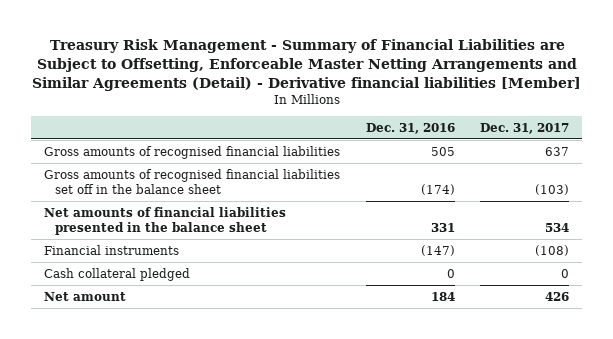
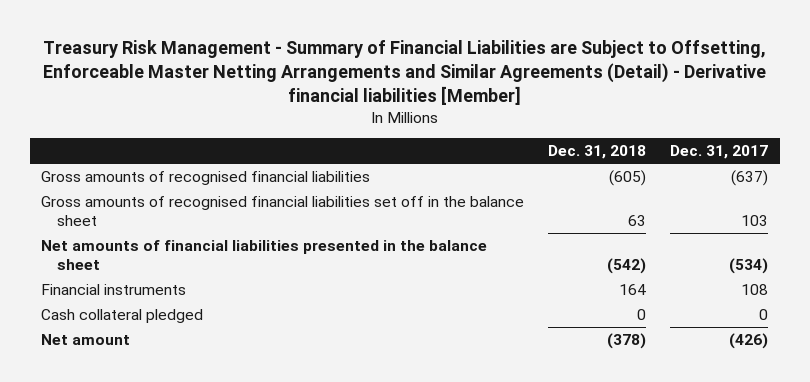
[365,123,455,135] Dec. 31, 2016 -> none
none -> [548,145,647,160] Dec. 31, 2018
[545,146,570,156] 637 -> [731,170,769,187] (637)
[535,184,570,196] (103) -> [741,214,769,226] 103
[545,223,570,233] 534 -> [729,257,769,274] (534)
[535,244,570,256] (108) -> [741,284,769,296] 108
[545,291,570,301] 426 -> [729,333,769,350] (426)

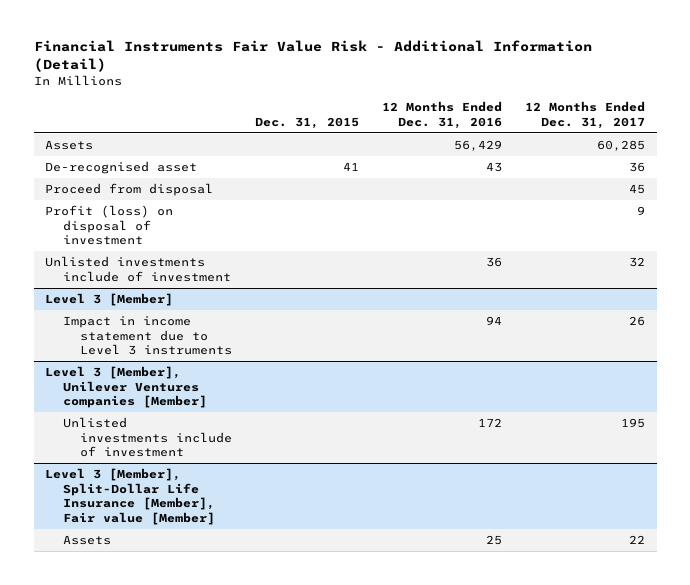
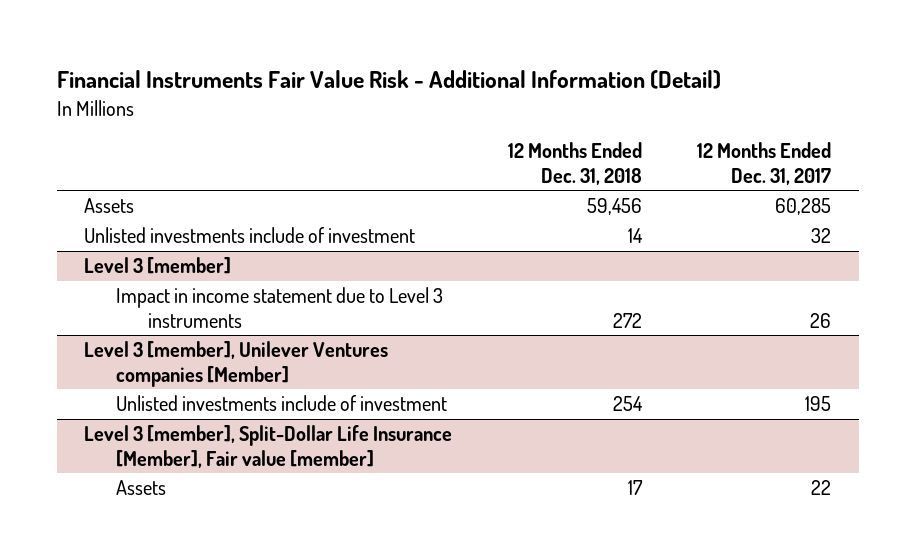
[255,116,360,129] Dec. 31, 2015 -> none
[382,101,503,129] 12 Months Ended Dec. 31, 2016 -> none
none -> [507,142,642,185] 12 Months Ended Dec. 31, 2018
[45,161,198,175] De-recognised asset -> none
[45,183,214,197] Proceed from disposal -> none
[45,205,174,246] Profit (loss) on disposal of investment -> none
[45,293,174,307] Level 3 [Member] -> [84,257,232,275] Level 3 [member]
[45,366,207,409] Level 3 [Member], Unilever Ventures companies [Member] -> [84,341,389,387] Level 3 [member], Unilever Ventures companies [Member]
[45,468,215,525] Level 3 [Member], Split-Dollar Life Insurance [Member], Fair value [Member] -> [84,425,453,468] Level 3 [member], Split-Dollar Life Insurance [Member], Fair value [member]

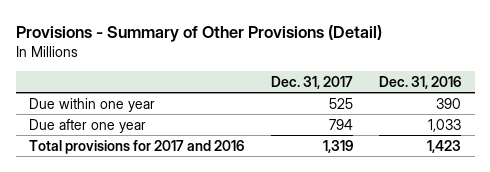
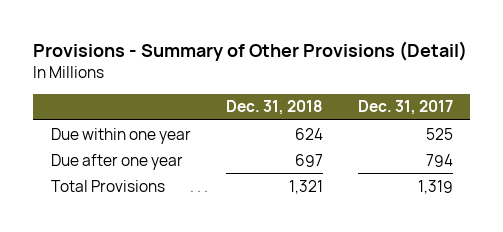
[379,75,462,89] Dec. 31, 2016 -> none
none -> [225,100,323,116] Dec. 31, 2018
[29,139,245,154] Total provisions for 2017 and 2016 -> [50,179,165,192] Total Provisions

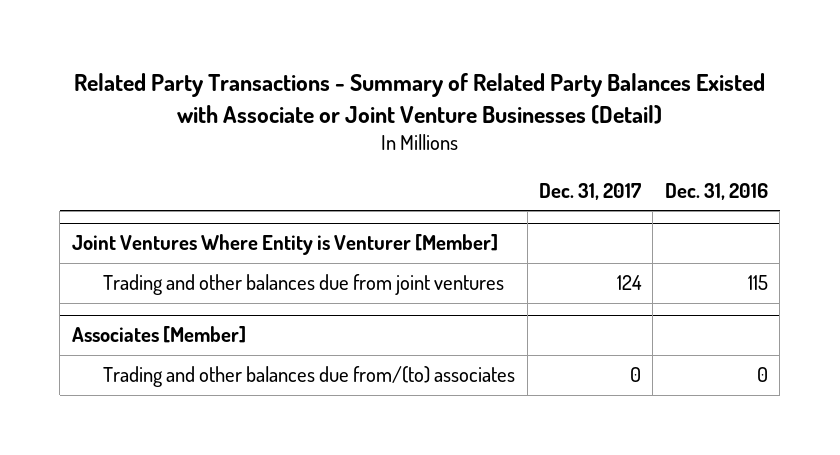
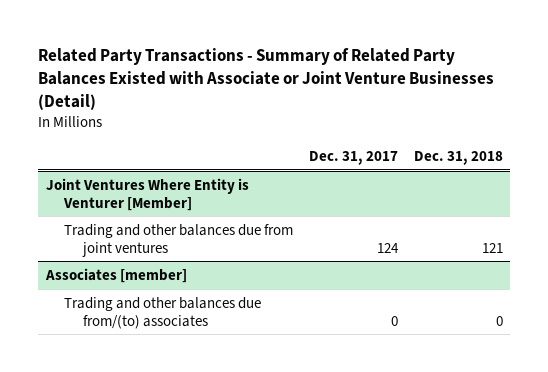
[664,182,768,200] Dec. 31, 2016 -> none
none -> [413,150,503,165] Dec. 31, 2018
[71,326,246,344] Associates [Member] -> [44,267,187,283] Associates [member]

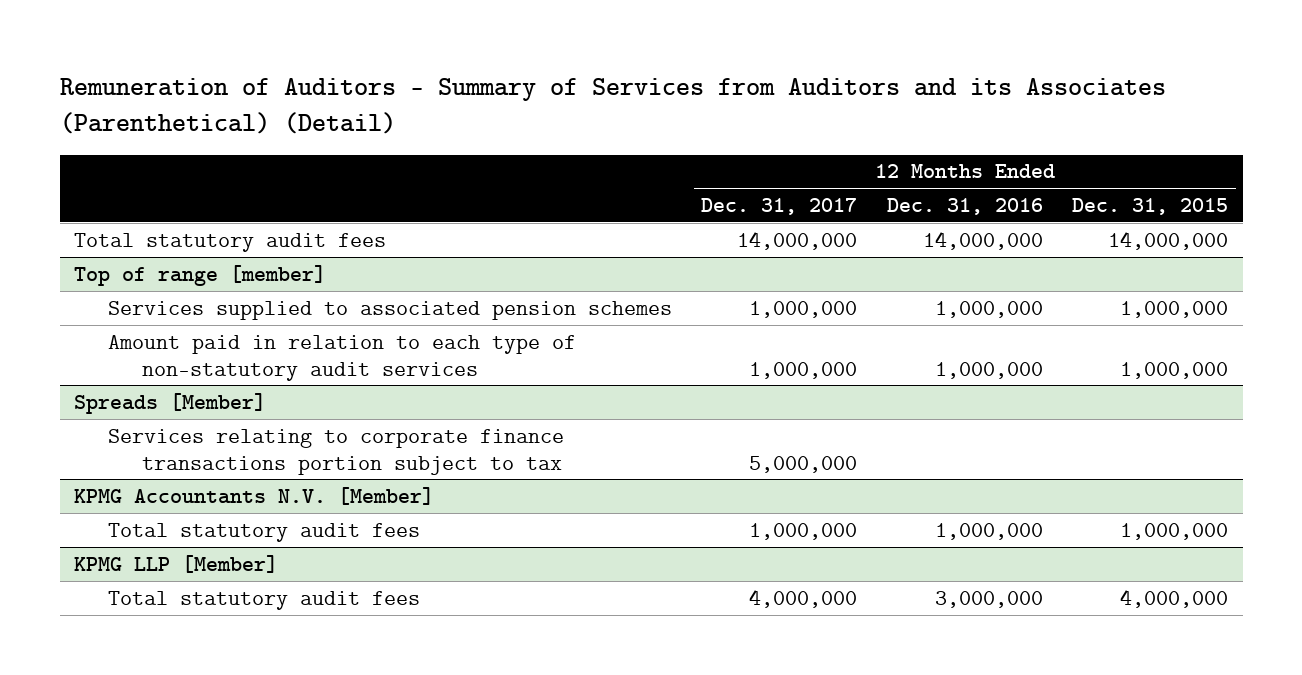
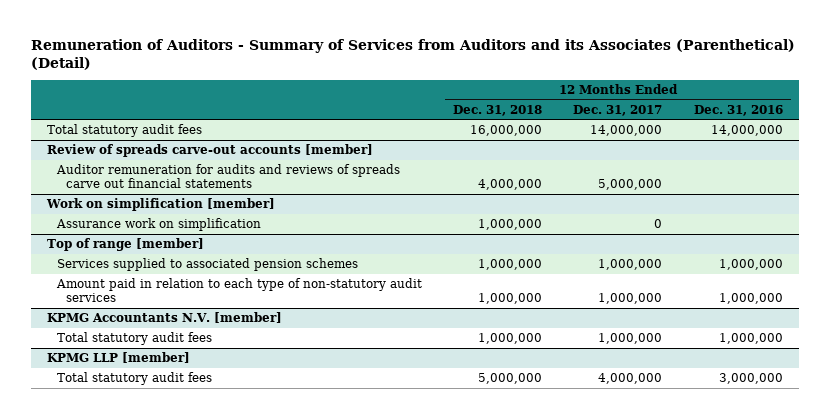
[1072,197,1229,215] Dec. 31, 2015 -> none
none -> [453,104,543,116] Dec. 31, 2018
none -> [46,144,373,158] Review of spreads carve-out accounts [member]
none -> [55,164,400,189] Auditor remuneration for audits and reviews of spreads carve out financial statements
none -> [45,198,275,212] Work on simplification [member]
none -> [55,218,261,232] Assurance work on simplification
[74,392,267,414] Spreads [Member] -> none
[107,428,564,475] Services relating to corporate finance transactions portion subject to tax -> none
[74,486,435,505] KPMG Accountants N.V. [Member] -> [46,312,282,324] KPMG Accountants N.V. [member]
[74,554,279,573] KPMG LLP [Member] -> [46,352,190,364] KPMG LLP [member]

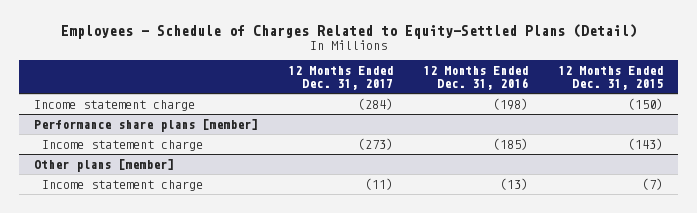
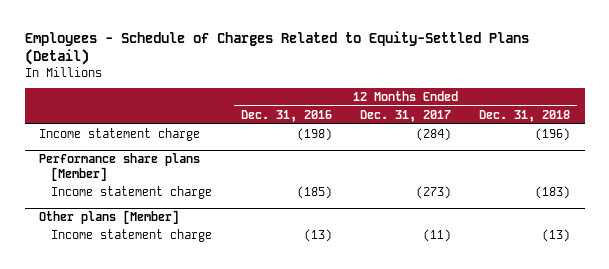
[557,66,663,90] 12 Months Ended Dec. 31, 2015 -> none
none -> [479,109,571,122] Dec. 31, 2018
[34,119,259,133] Performance share plans [member] -> [38,153,200,181] Performance share plans [Member]
[34,159,175,173] Other plans [member] -> [38,210,179,225] Other plans [Member]

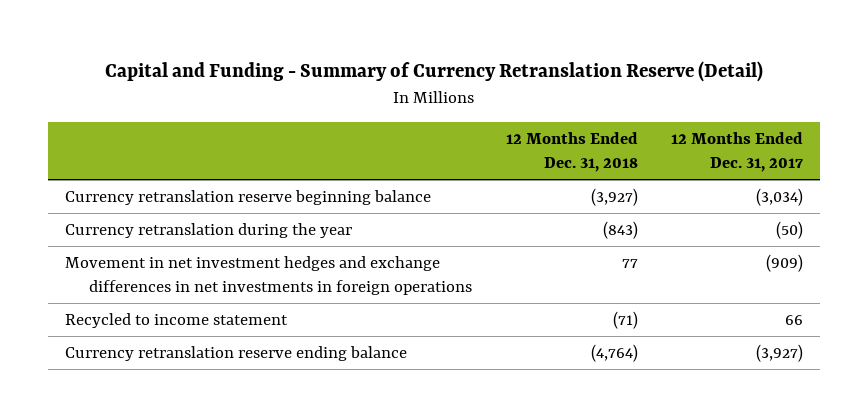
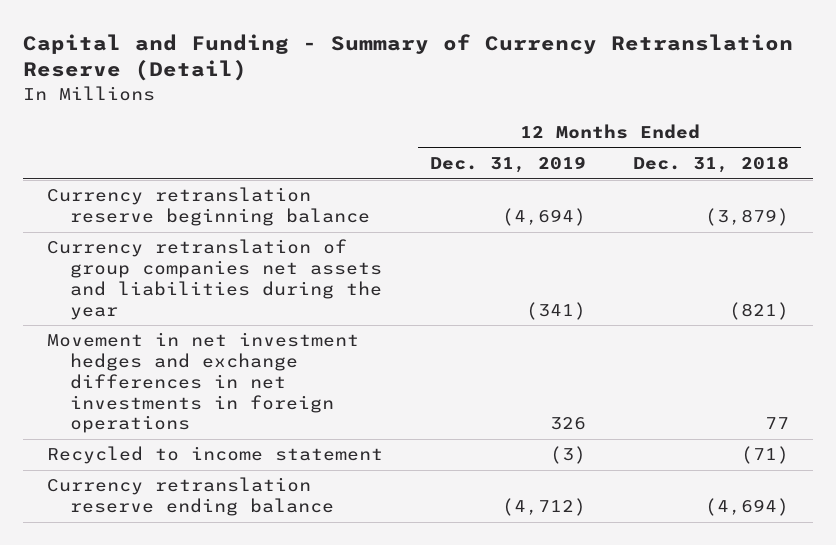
[671,132,804,173] 12 Months Ended Dec. 31, 2017 -> none
none -> [429,156,586,174] Dec. 31, 2019
[590,188,638,207] (3,927) -> [705,208,790,227] (3,879)
[64,223,352,239] Currency retranslation during the year -> [46,239,382,320] Currency retranslation of group companies net assets and liabilities during the year
[602,221,638,240] (843) -> [729,301,790,320] (821)
[590,344,638,363] (4,764) -> [705,498,790,517] (4,694)

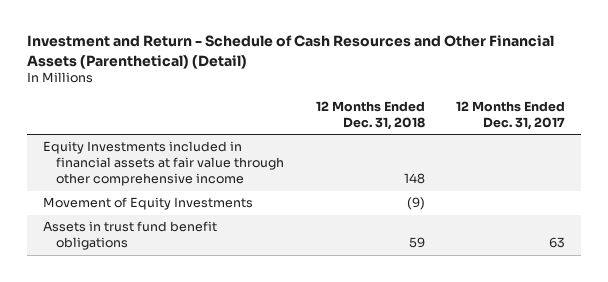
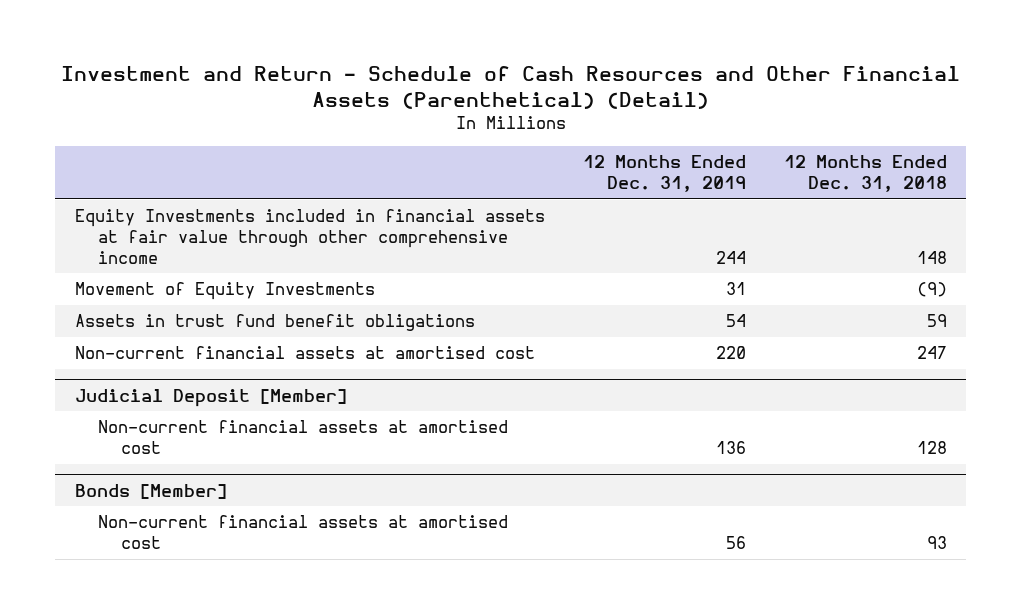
[456,100,566,130] 12 Months Ended Dec. 31, 2017 -> none
none -> [582,155,746,193] 12 Months Ended Dec. 31, 2019
none -> [74,346,535,360] Non-current financial assets at amortised cost
none -> [74,388,347,407] Judicial Deposit [Member]
none -> [97,420,508,455] Non-current financial assets at amortised cost
none -> [74,483,227,499] Bonds [Member]
none -> [97,515,508,550] Non-current financial assets at amortised cost

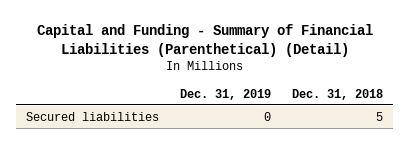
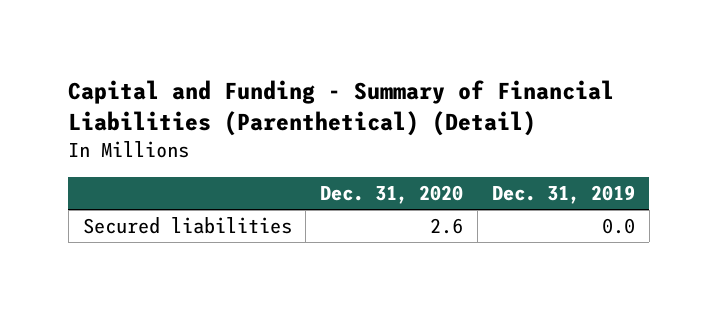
[291,88,383,100] Dec. 31, 2018 -> none
none -> [320,184,464,204] Dec. 31, 2020
[264,112,272,122] 0 -> [601,218,635,235] 0.0

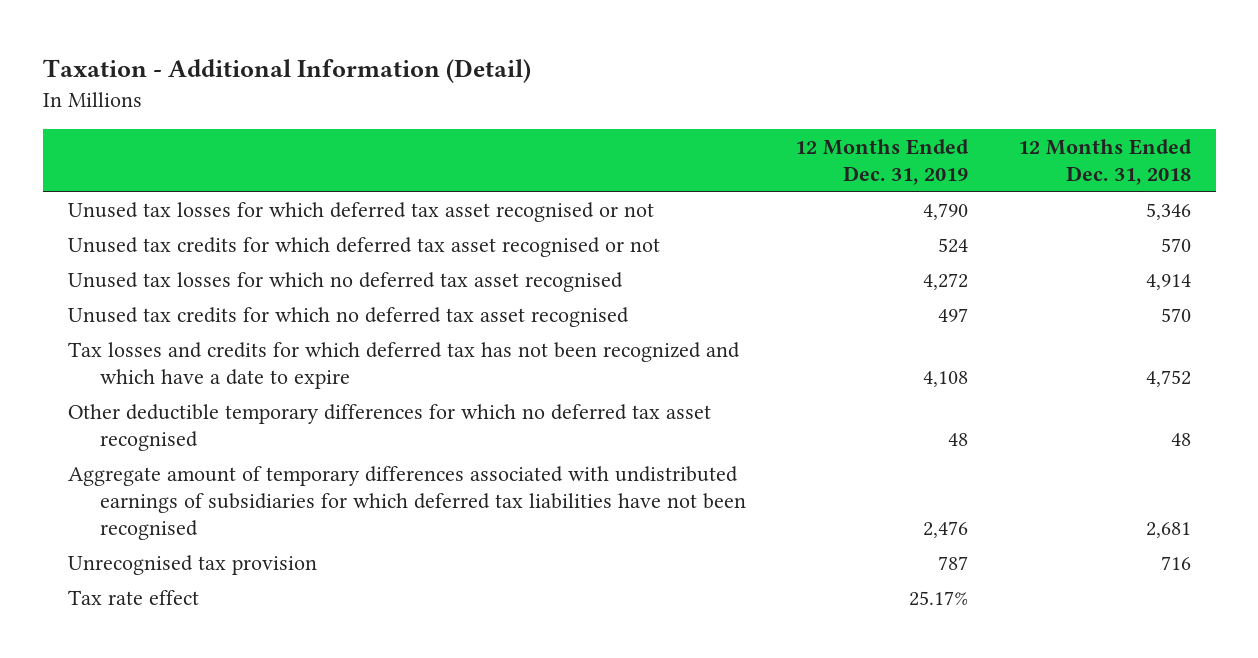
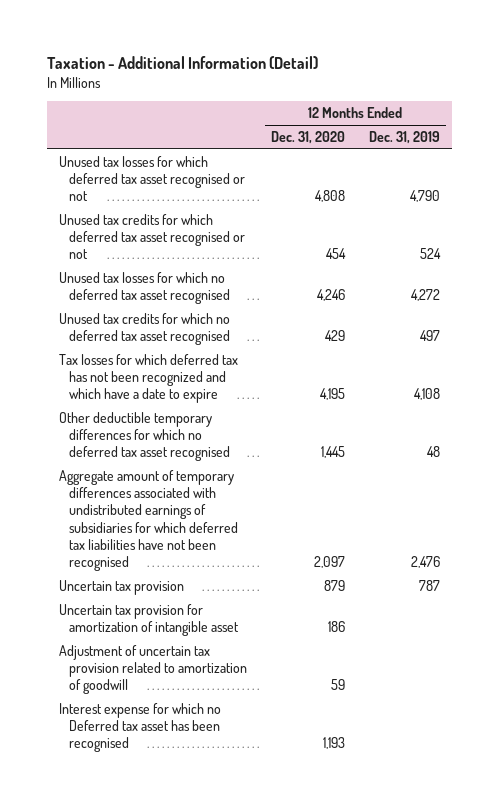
[1017,139,1192,185] 12 Months Ended Dec. 31, 2018 -> none
none -> [270,130,345,144] Dec. 31, 2020
[67,341,740,389] Tax losses and credits for which deferred tax has not been recognized and which have a date to expire -> [58,353,238,404] Tax losses for which deferred tax has not been recognized and which have a date to expire
[67,589,199,605] Tax rate effect -> none
[67,554,317,575] Unrecognised tax provision -> [58,579,184,595] Uncertain tax provision
none -> [58,603,239,637] Uncertain tax provision for amortization of intangible asset
none -> [58,644,247,695] Adjustment of uncertain tax provision related to amortization of goodwill
none -> [58,702,221,753] Interest expense for which no Deferred tax asset has been recognised

